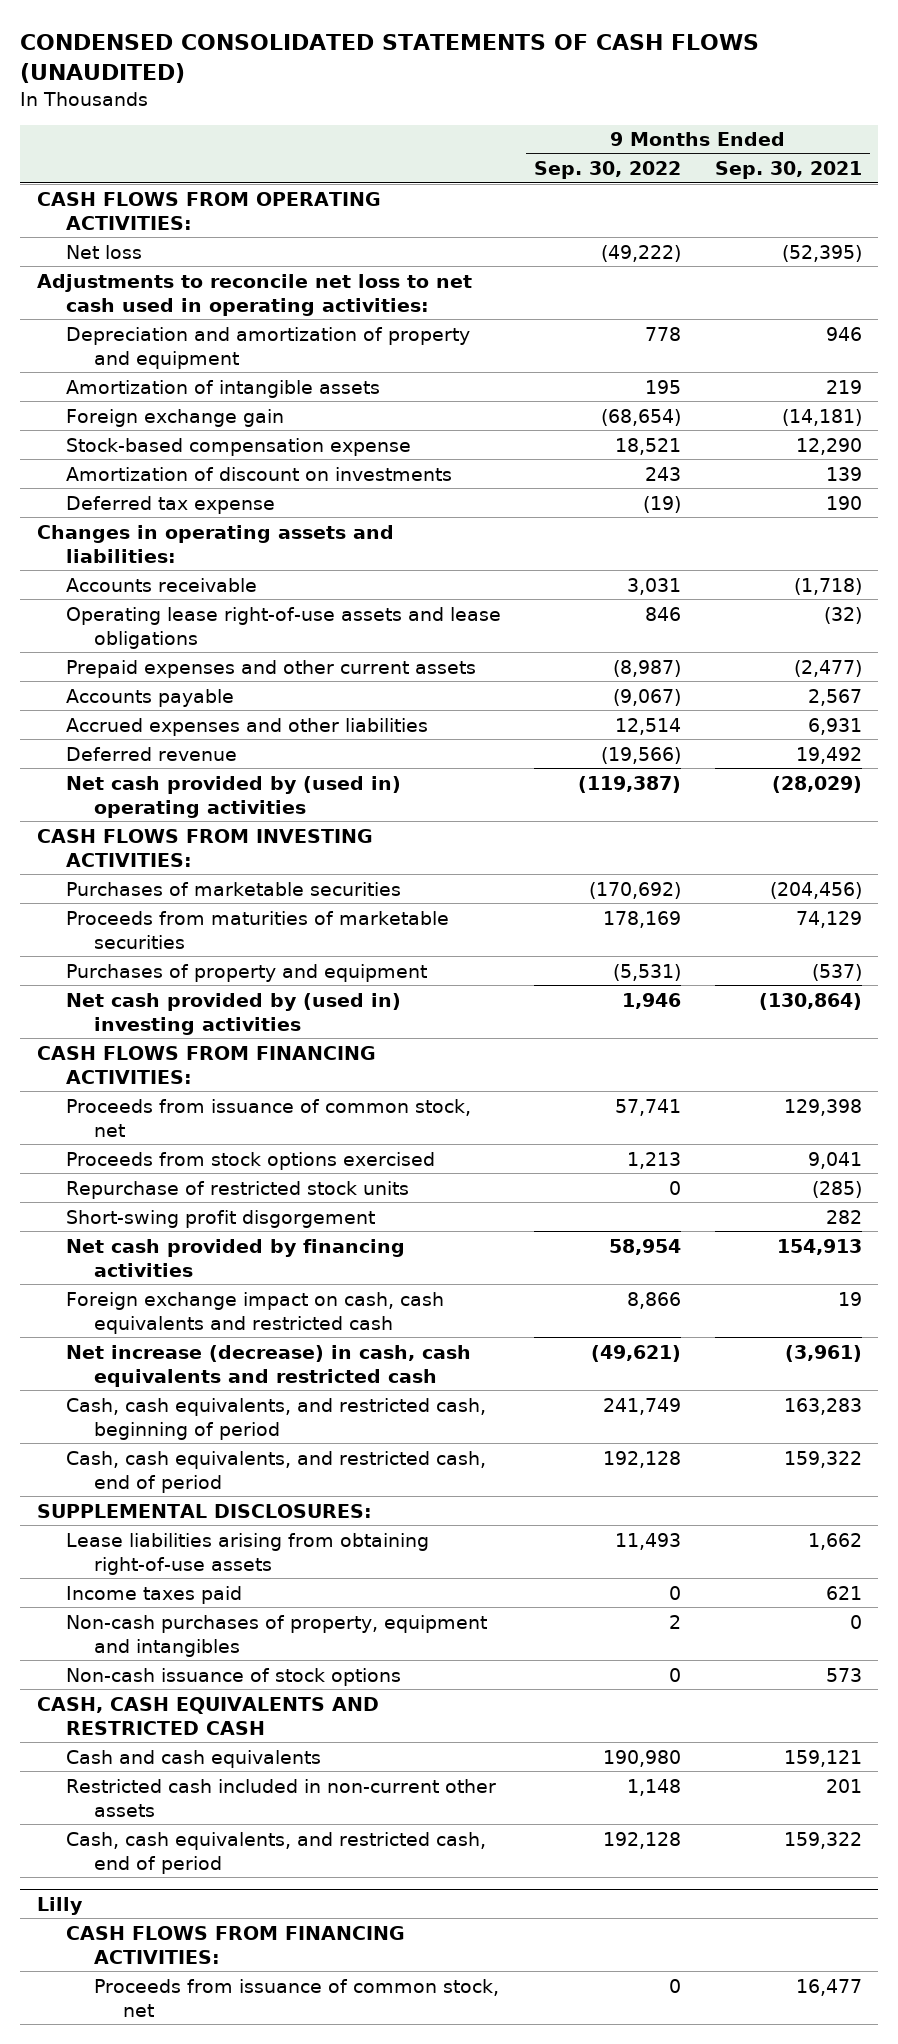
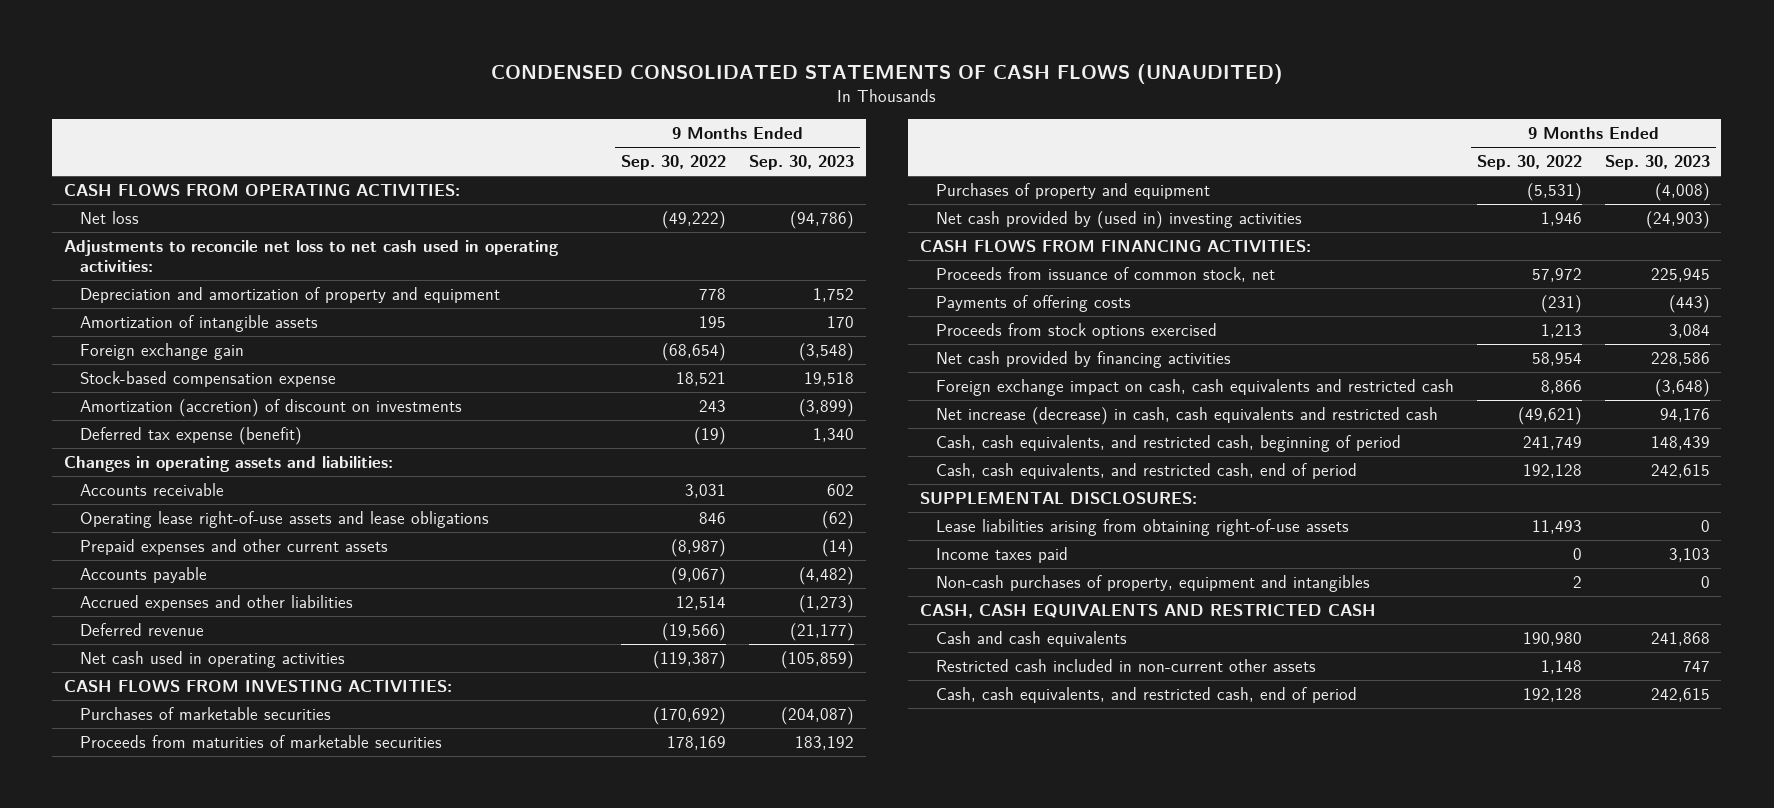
[714,161,862,180] Sep. 30, 2021 -> none
none -> [749,155,855,171] Sep. 30, 2023
[65,466,452,481] Amortization of discount on investments -> [80,399,463,418] Amortization (accretion) of discount on investments
[65,495,275,514] Deferred tax expense -> [80,427,303,446] Deferred tax expense (benefit)
[65,775,401,818] Net cash provided by (used in) operating activities -> [80,651,346,669] Net cash used in operating activities
[615,1098,682,1116] 57,741 -> [1532,268,1583,283] 57,972
none -> [936,295,1132,313] Payments of offering costs
[65,1180,409,1199] Repurchase of restricted stock units -> none
[65,1209,375,1228] Short-swing profit disgorgement -> none
[65,1667,401,1686] Non-cash issuance of stock options -> none
[36,1896,83,1915] Lilly -> none
[65,1925,405,1964] CASH FLOWS FROM FINANCING ACTIVITIES: -> none
[94,1978,500,2017] Proceeds from issuance of common stock, net -> none

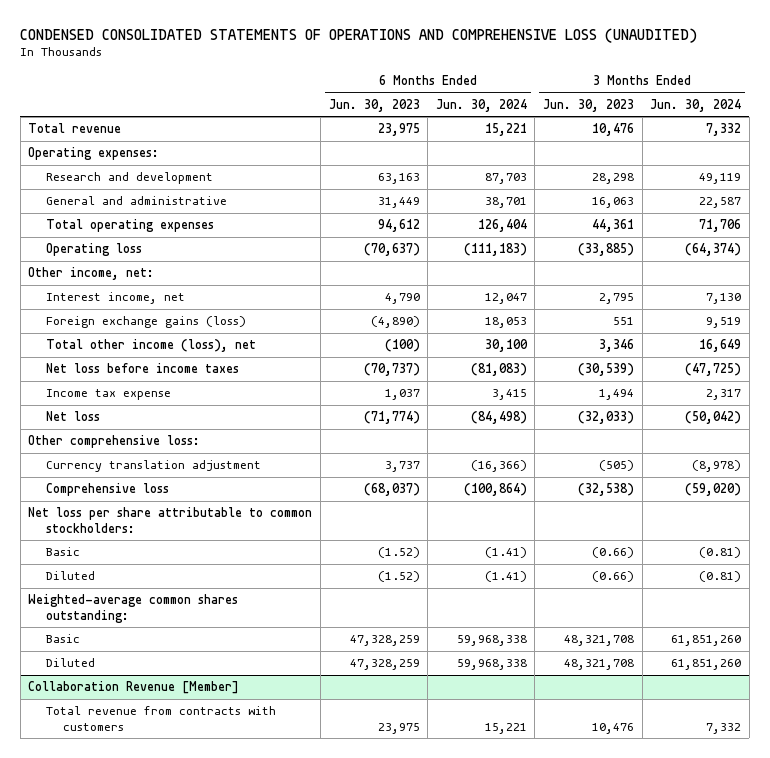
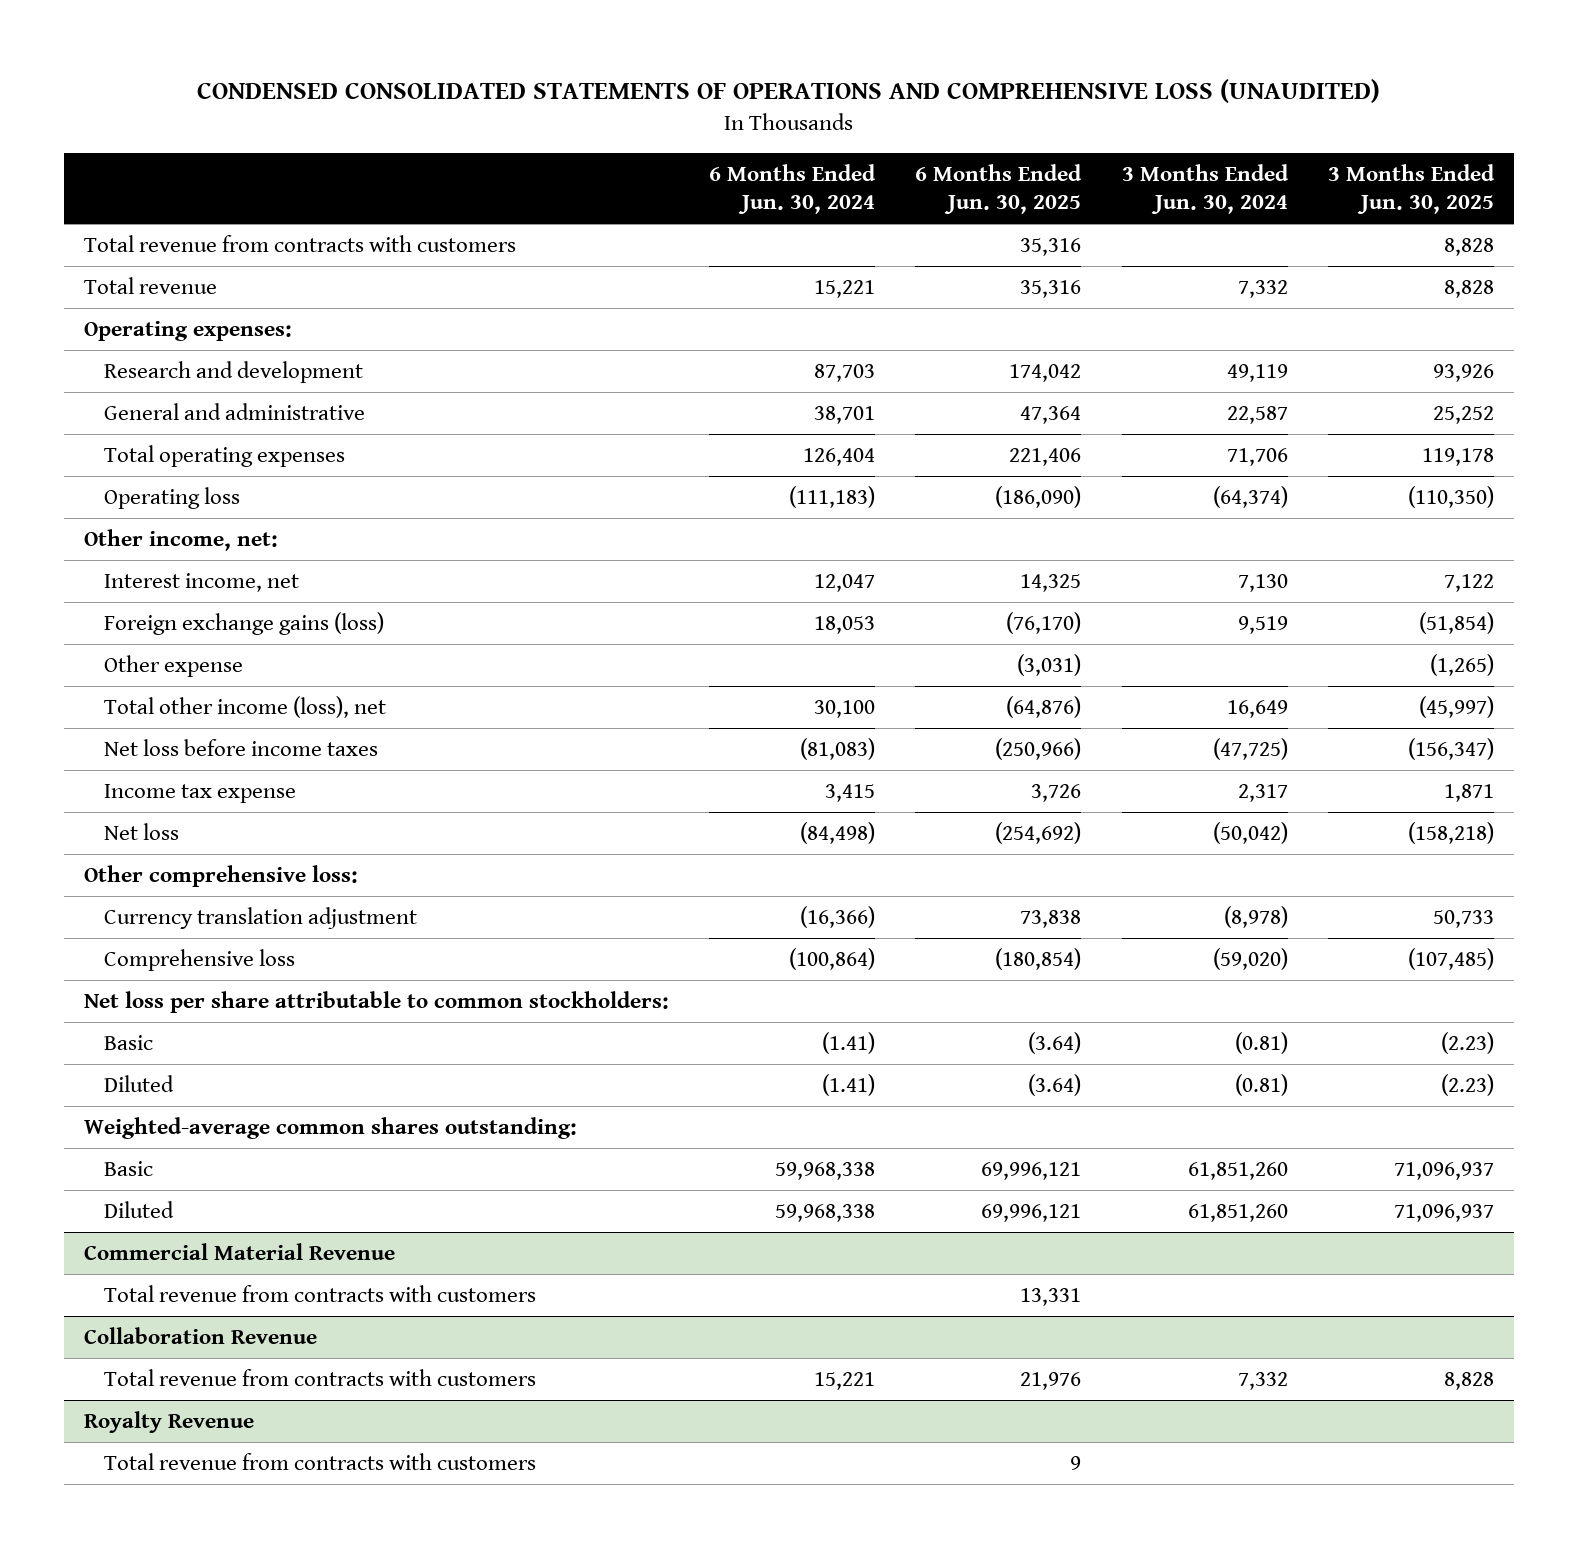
[328,98,420,112] Jun. 30, 2023 -> none
[543,98,635,112] Jun. 30, 2023 -> none
none -> [915,164,1083,215] 6 Months Ended Jun. 30, 2025
none -> [1327,164,1495,215] 3 Months Ended Jun. 30, 2025
none -> [84,235,517,253] Total revenue from contracts with customers
none -> [103,655,243,678] Other expense
none -> [84,1243,396,1261] Commercial Material Revenue
none -> [103,1285,536,1303] Total revenue from contracts with customers
[28,681,240,695] Collaboration Revenue [Member] -> [84,1327,318,1345] Collaboration Revenue
none -> [84,1411,255,1434] Royalty Revenue
none -> [103,1453,536,1471] Total revenue from contracts with customers

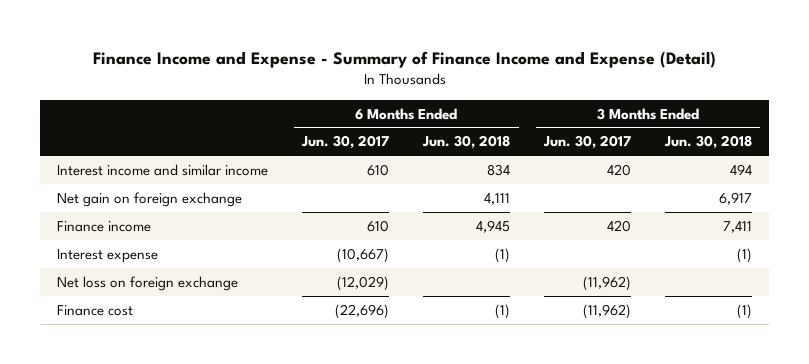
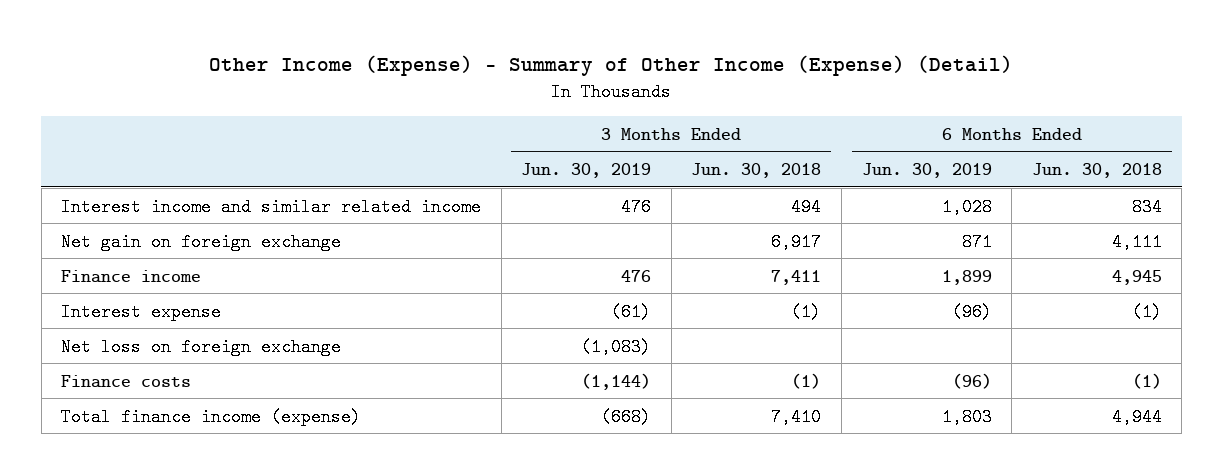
[92,51,716,69] Finance Income and Expense - Summary of Finance Income and Expense (Detail) -> [209,54,1014,76] Other Income (Expense) - Summary of Other Income (Expense) (Detail)
[301,135,390,150] Jun. 30, 2017 -> none
[543,135,632,150] Jun. 30, 2017 -> none
none -> [521,163,652,179] Jun. 30, 2019
none -> [861,163,992,179] Jun. 30, 2019
[57,163,269,176] Interest income and similar income -> [61,197,482,216] Interest income and similar related income
[57,304,134,316] Finance cost -> [61,374,192,388] Finance costs
none -> [61,407,362,426] Total finance income (expense)

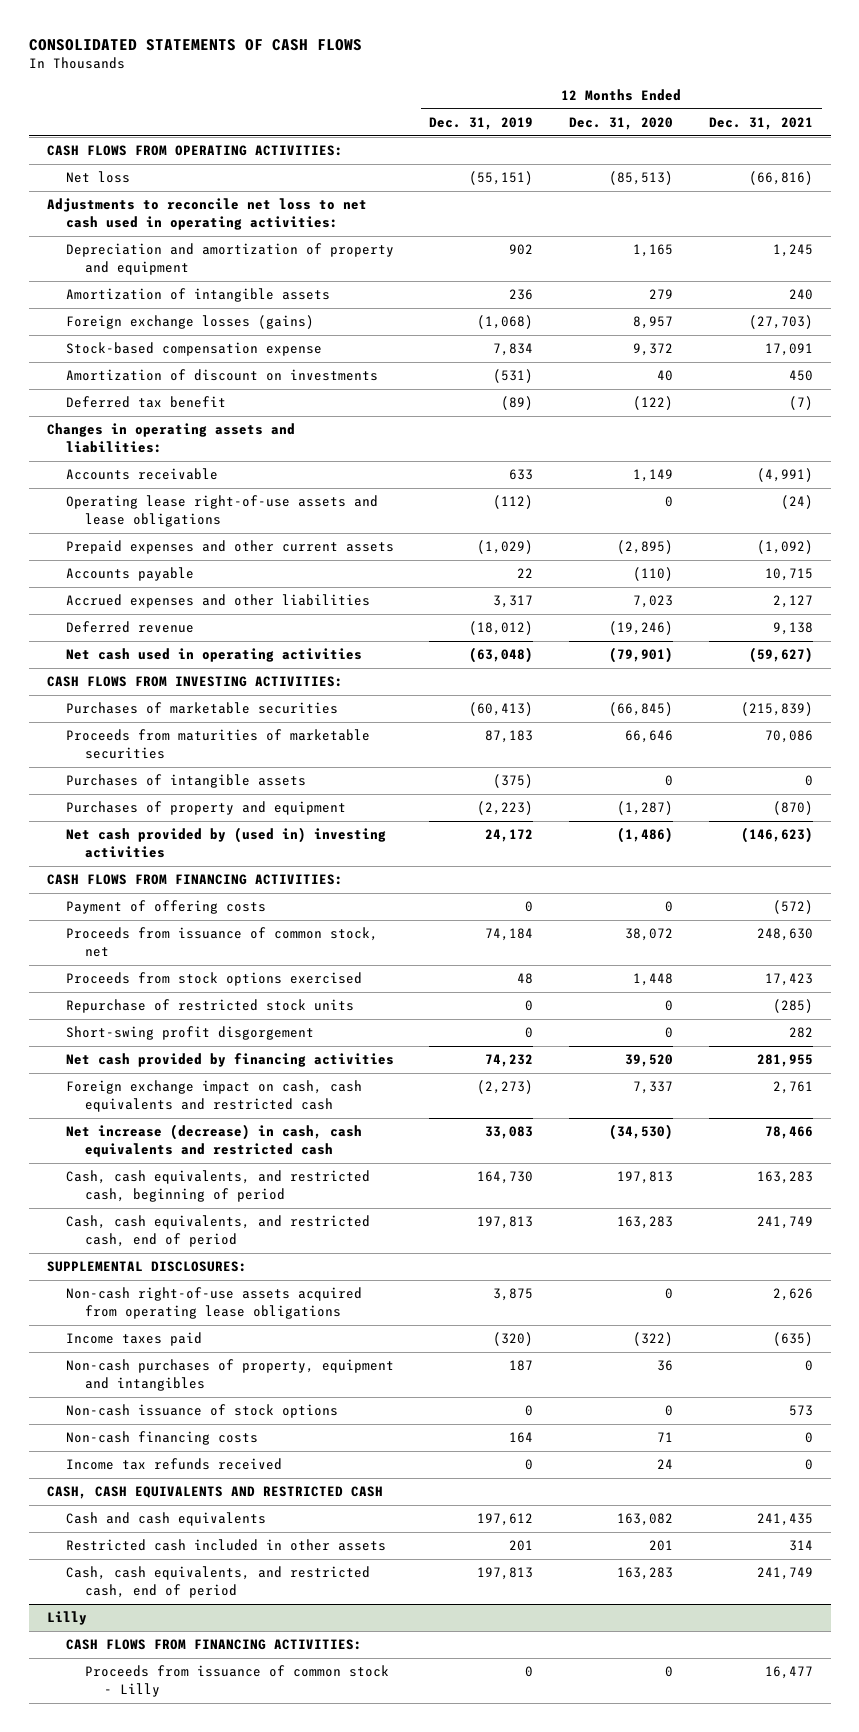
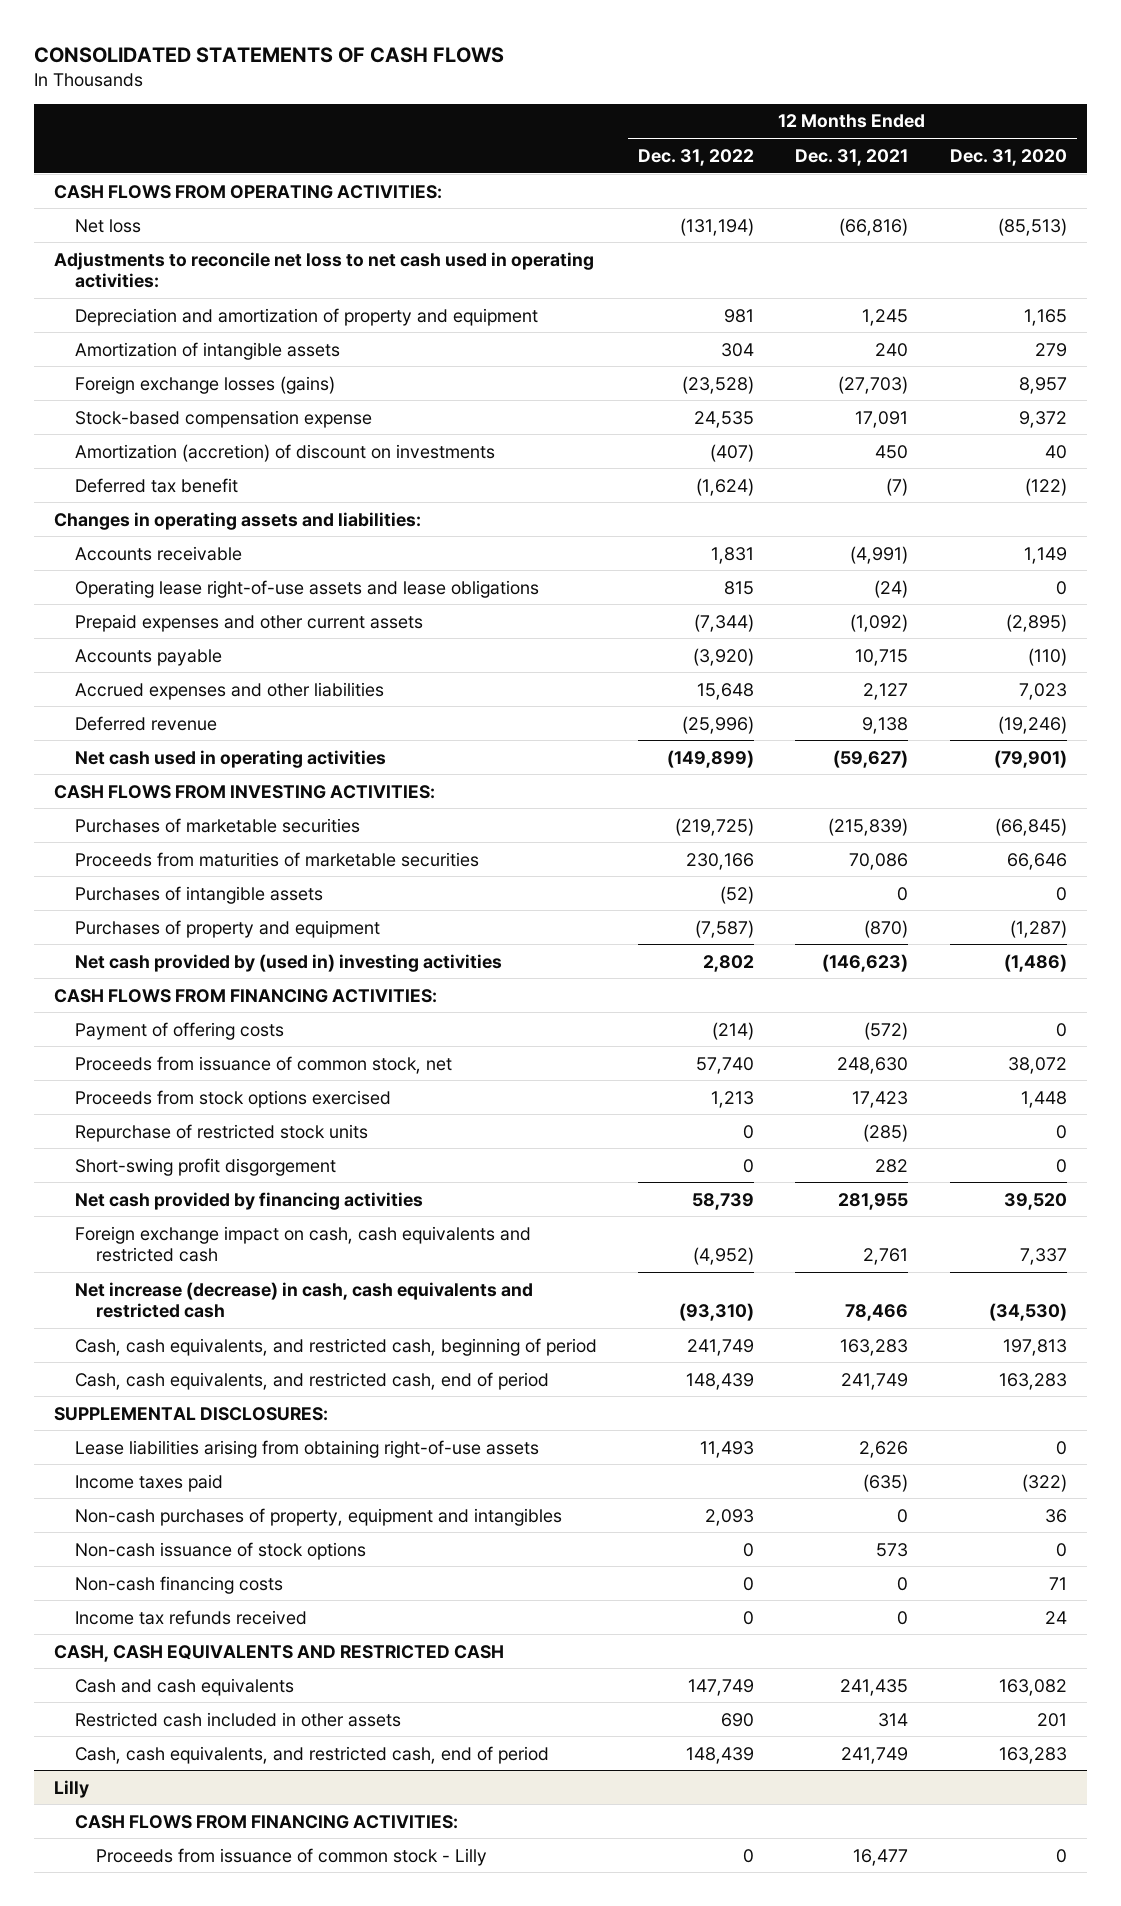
[429,117,534,131] Dec. 31, 2019 -> none
none -> [638,148,755,166] Dec. 31, 2022
[65,369,378,382] Amortization of discount on investments -> [74,443,495,462] Amortization (accretion) of discount on investments
[65,1287,362,1319] Non-cash right-of-use assets acquired from operating lease obligations -> [74,1439,539,1458] Lease liabilities arising from obtaining right-of-use assets

